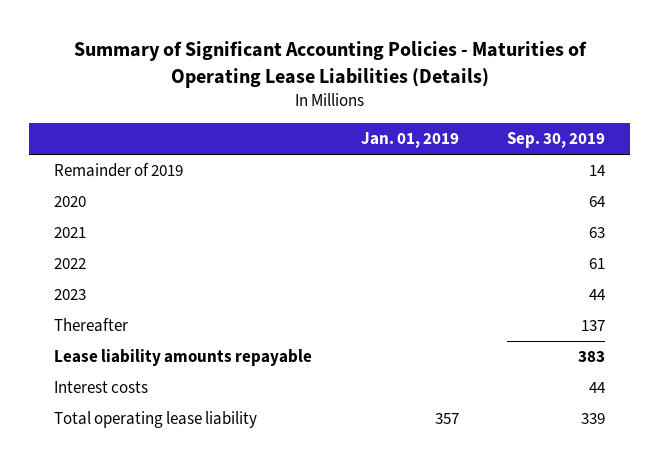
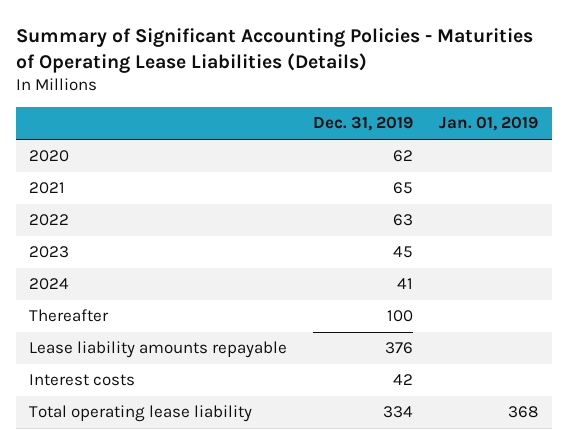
[507,132,606,149] Sep. 30, 2019 -> none
none -> [313,116,414,132] Dec. 31, 2019
[53,163,183,178] Remainder of 2019 -> none
none -> [28,278,69,291] 2024
[434,413,459,425] 357 -> [508,406,539,419] 368

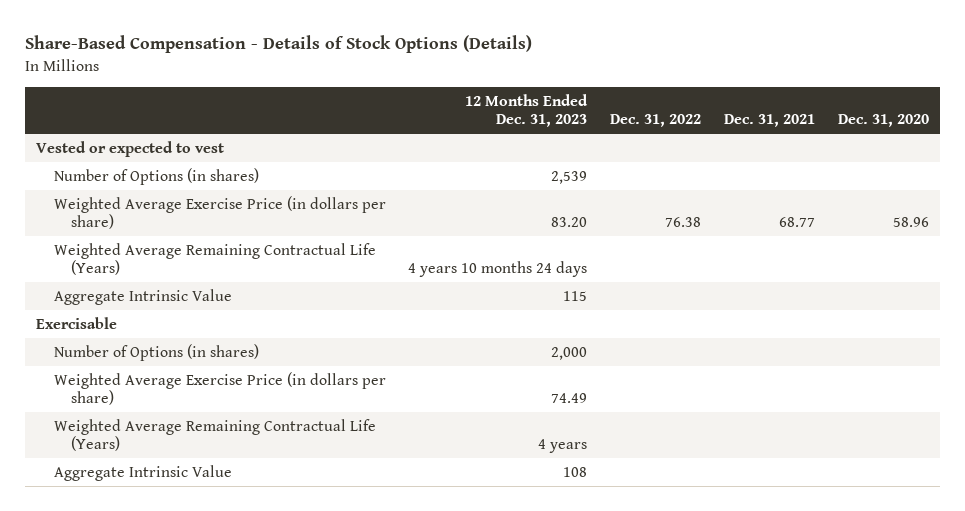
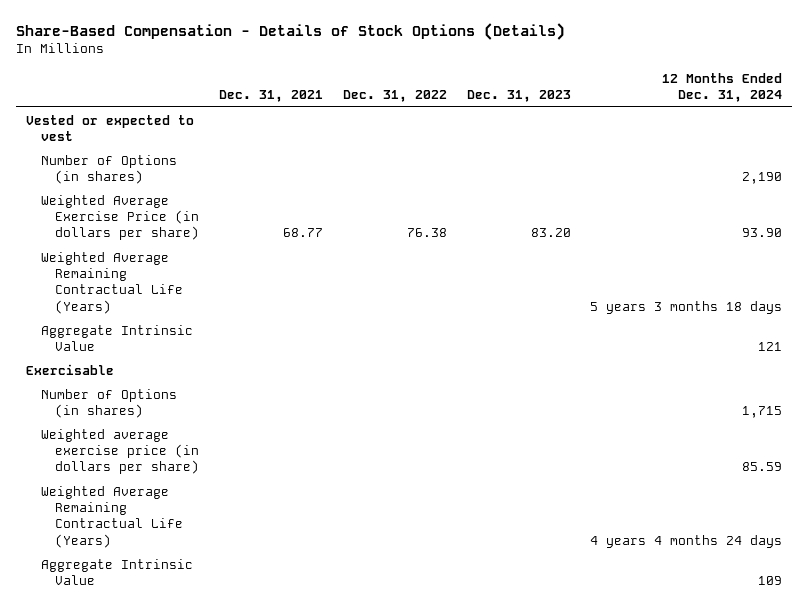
[465,93,589,128] 12 Months Ended Dec. 31, 2023 -> none
[837,114,929,128] Dec. 31, 2020 -> none
none -> [466,90,571,103] Dec. 31, 2023
none -> [662,72,783,103] 12 Months Ended Dec. 31, 2024
[53,371,386,406] Weighted Average Exercise Price (in dollars per share) -> [40,428,200,475] Weighted average exercise price (in dollars per share)

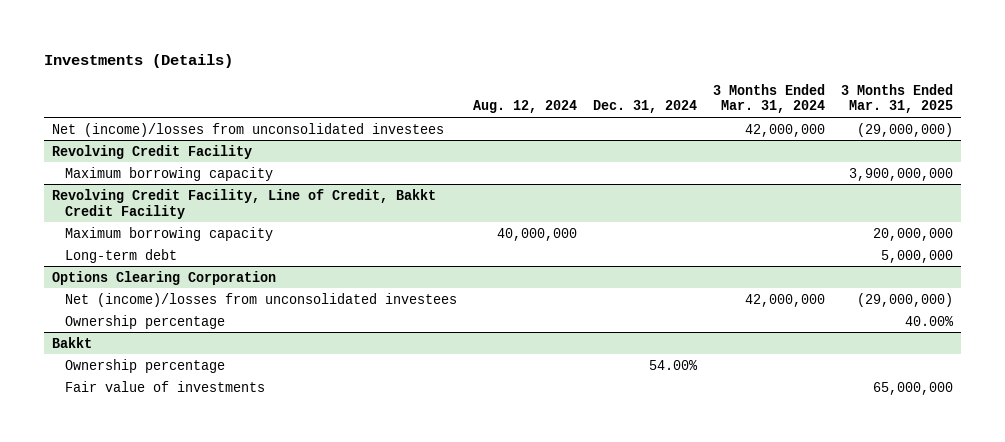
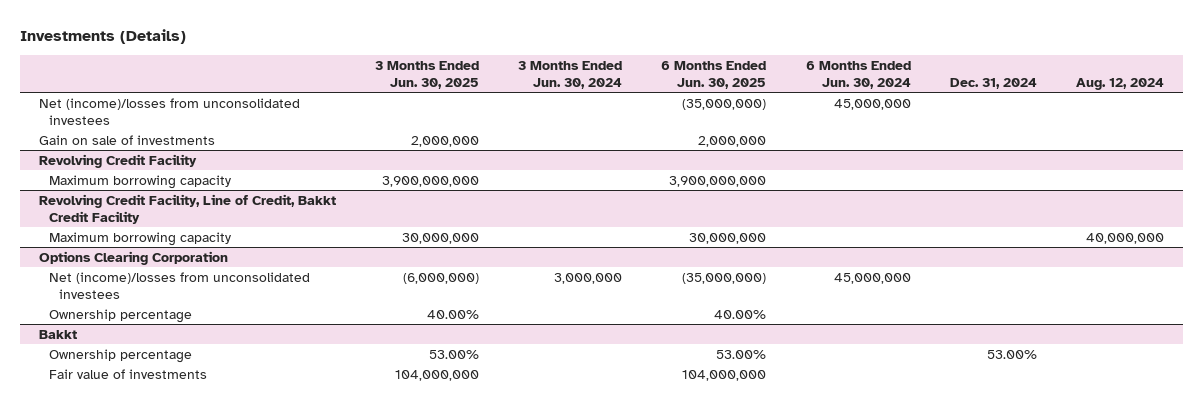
[712,83,825,114] 3 Months Ended Mar. 31, 2024 -> none
[840,83,953,114] 3 Months Ended Mar. 31, 2025 -> none
none -> [375,60,480,89] 3 Months Ended Jun. 30, 2025
none -> [518,60,623,89] 3 Months Ended Jun. 30, 2024
none -> [661,60,767,89] 6 Months Ended Jun. 30, 2025
none -> [805,60,911,89] 6 Months Ended Jun. 30, 2024
none -> [39,134,216,145] Gain on sale of investments
[65,248,178,263] Long-term debt -> none
[648,359,698,370] 54.00% -> [986,349,1037,359] 53.00%

